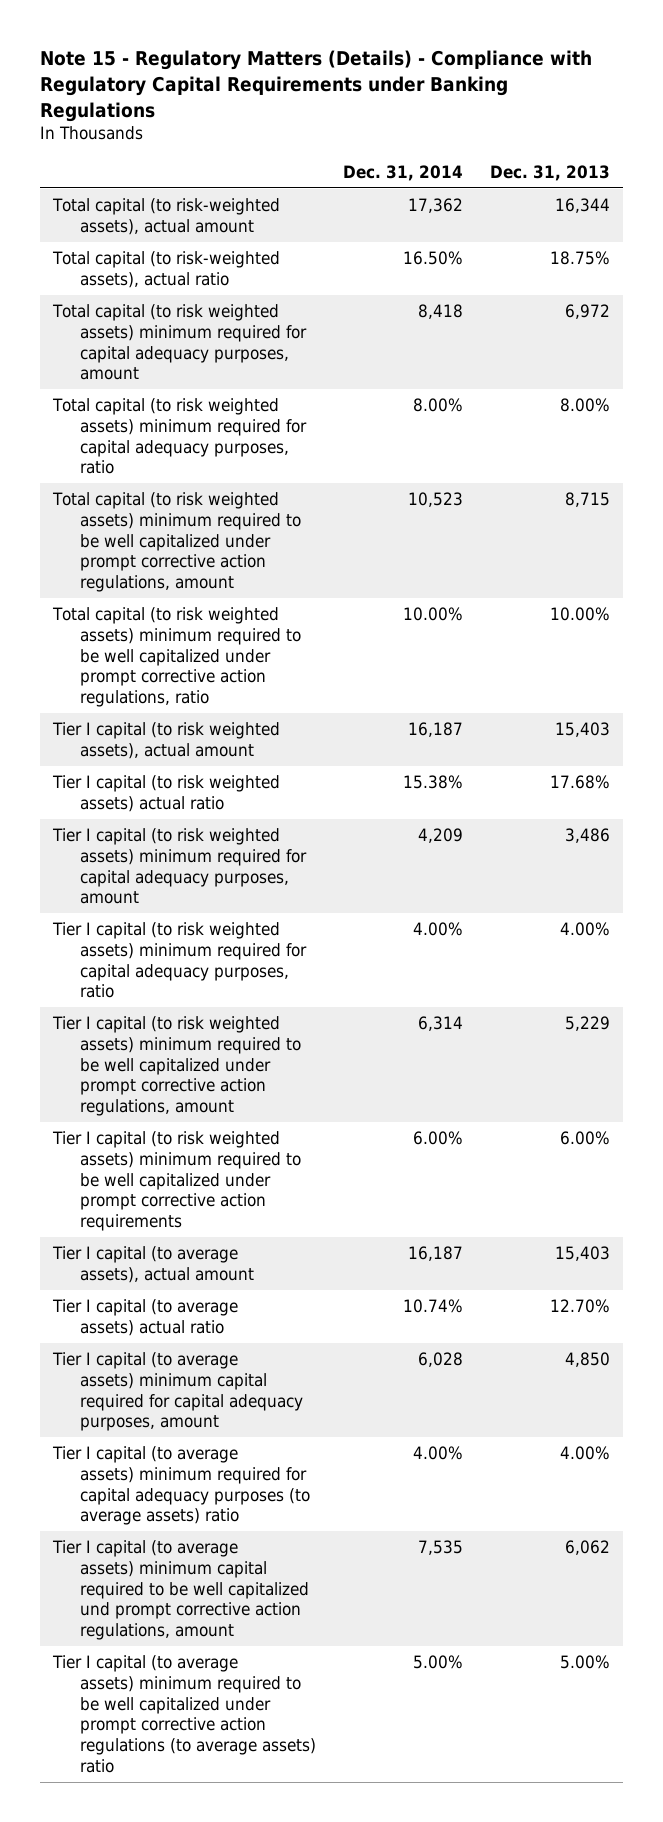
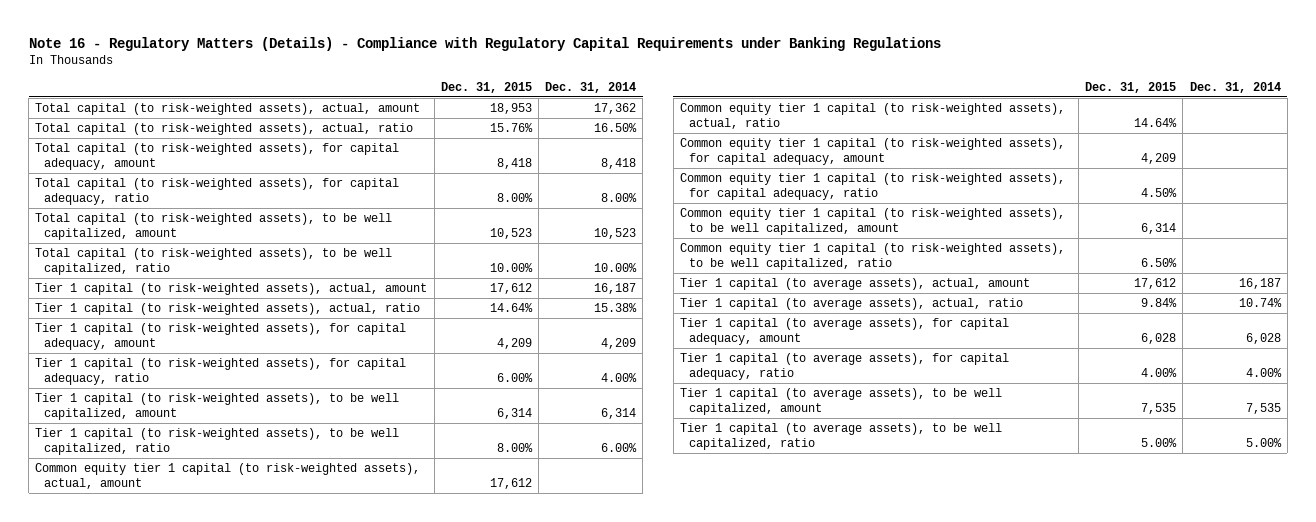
[39,50,592,123] Note 15 - Regulatory Matters (Details) - Compliance with Regulatory Capital Requirements under Banking Regulations -> [28,36,941,51] Note 16 - Regulatory Matters (Details) - Compliance with Regulatory Capital Requirements under Banking Regulations
[489,164,610,181] Dec. 31, 2013 -> none
none -> [440,81,532,93] Dec. 31, 2015
[52,197,281,235] Total capital (to risk-weighted assets), actual amount -> [35,103,421,116] Total capital (to risk-weighted assets), actual, amount
[52,250,281,288] Total capital (to risk-weighted assets), actual ratio -> [35,123,414,136] Total capital (to risk-weighted assets), actual, ratio
[52,303,307,381] Total capital (to risk weighted assets) minimum required for capital adequacy purposes, amount -> [35,143,400,171] Total capital (to risk-weighted assets), for capital adequacy, amount
[52,397,307,475] Total capital (to risk weighted assets) minimum required for capital adequacy purposes, ratio -> [35,178,400,206] Total capital (to risk-weighted assets), for capital adequacy, ratio
[52,491,301,593] Total capital (to risk weighted assets) minimum required to be well capitalized under prompt corrective action regulations, amount -> [35,213,393,241] Total capital (to risk-weighted assets), to be well capitalized, amount
[52,606,301,708] Total capital (to risk weighted assets) minimum required to be well capitalized under prompt corrective action regulations, ratio -> [35,248,393,276] Total capital (to risk-weighted assets), to be well capitalized, ratio
[52,721,281,759] Tier I capital (to risk weighted assets), actual amount -> [35,283,428,296] Tier 1 capital (to risk-weighted assets), actual, amount
[52,774,281,812] Tier I capital (to risk weighted assets) actual ratio -> [35,303,421,316] Tier 1 capital (to risk-weighted assets), actual, ratio
[52,827,307,905] Tier I capital (to risk weighted assets) minimum required for capital adequacy purposes, amount -> [35,323,407,351] Tier 1 capital (to risk-weighted assets), for capital adequacy, amount
[52,921,307,999] Tier I capital (to risk weighted assets) minimum required for capital adequacy purposes, ratio -> [35,358,407,386] Tier 1 capital (to risk-weighted assets), for capital adequacy, ratio
[52,1015,301,1117] Tier I capital (to risk weighted assets) minimum required to be well capitalized under prompt corrective action regulations, amount -> [35,393,400,421] Tier 1 capital (to risk-weighted assets), to be well capitalized, amount
[52,1130,301,1232] Tier I capital (to risk weighted assets) minimum required to be well capitalized under prompt corrective action requirements -> [35,428,400,456] Tier 1 capital (to risk-weighted assets), to be well capitalized, ratio
none -> [35,463,421,490] Common equity tier 1 capital (to risk-weighted assets), actual, amount
none -> [679,103,1065,130] Common equity tier 1 capital (to risk-weighted assets), actual, ratio
none -> [679,138,1065,166] Common equity tier 1 capital (to risk-weighted assets), for capital adequacy, amount
none -> [679,173,1065,201] Common equity tier 1 capital (to risk-weighted assets), for capital adequacy, ratio
none -> [679,208,1065,236] Common equity tier 1 capital (to risk-weighted assets), to be well capitalized, amount
none -> [679,243,1065,271] Common equity tier 1 capital (to risk-weighted assets), to be well capitalized, ratio
[52,1245,254,1283] Tier I capital (to average assets), actual amount -> [679,278,1030,291] Tier 1 capital (to average assets), actual, amount
[52,1298,239,1336] Tier I capital (to average assets) actual ratio -> [679,298,1023,311] Tier 1 capital (to average assets), actual, ratio
[52,1351,303,1432] Tier I capital (to average assets) minimum capital required for capital adequacy purposes, amount -> [679,318,1009,346] Tier 1 capital (to average assets), for capital adequacy, amount
[52,1445,310,1526] Tier I capital (to average assets) minimum required for capital adequacy purposes (to average assets) ratio -> [679,353,1009,381] Tier 1 capital (to average assets), for capital adequacy, ratio
[52,1539,309,1641] Tier I capital (to average assets) minimum capital required to be well capitalized und prompt corrective action regulations, amount -> [679,388,1002,416] Tier 1 capital (to average assets), to be well capitalized, amount
[52,1654,316,1773] Tier I capital (to average assets) minimum required to be well capitalized under prompt corrective action regulations (to average assets) ratio -> [679,423,1002,451] Tier 1 capital (to average assets), to be well capitalized, ratio

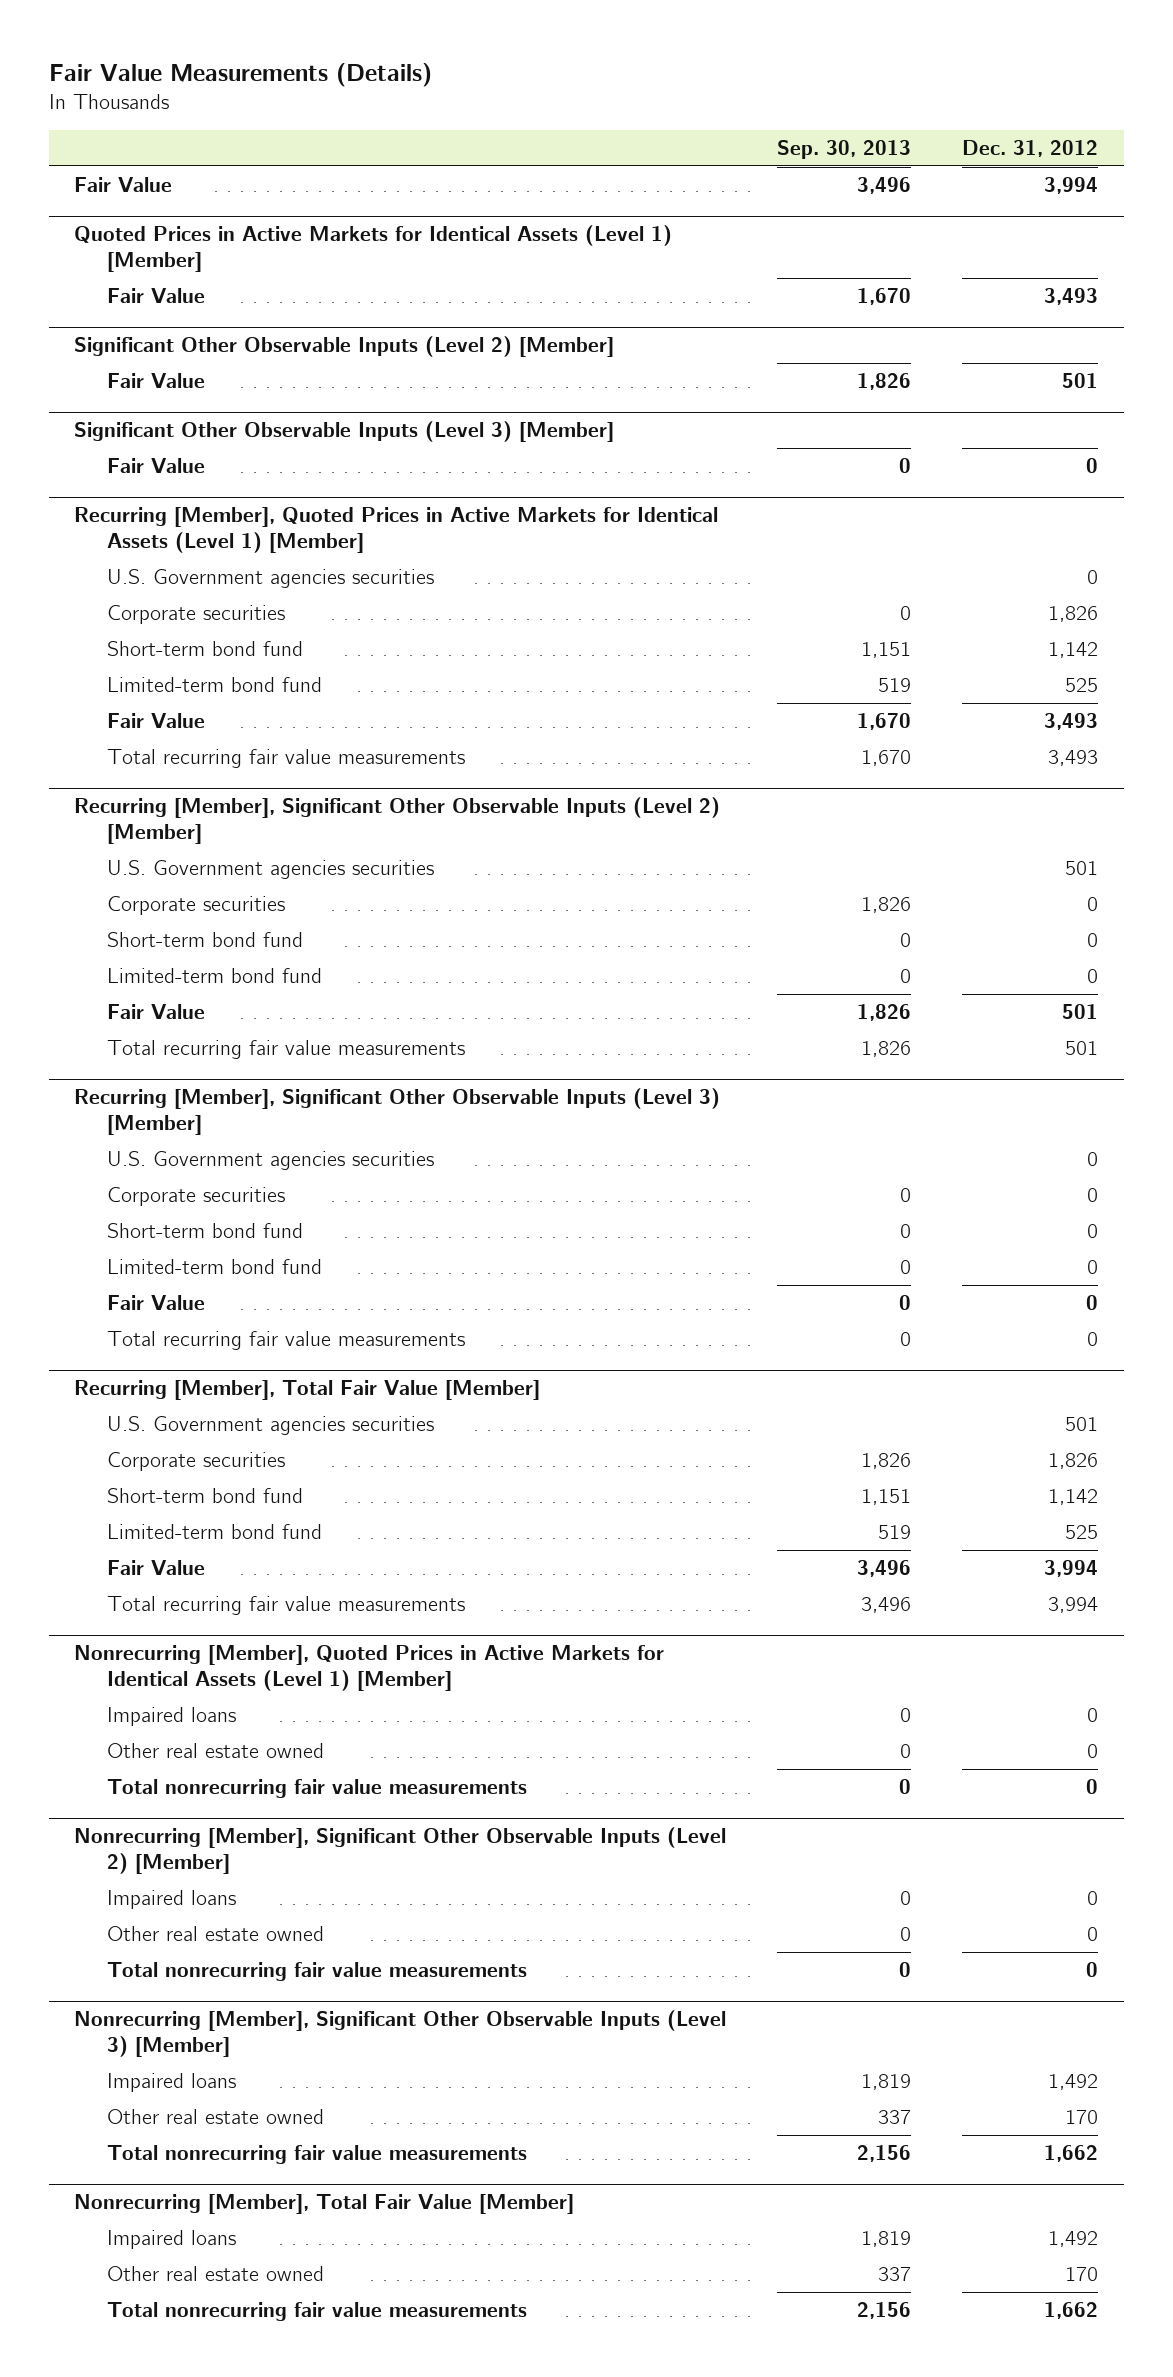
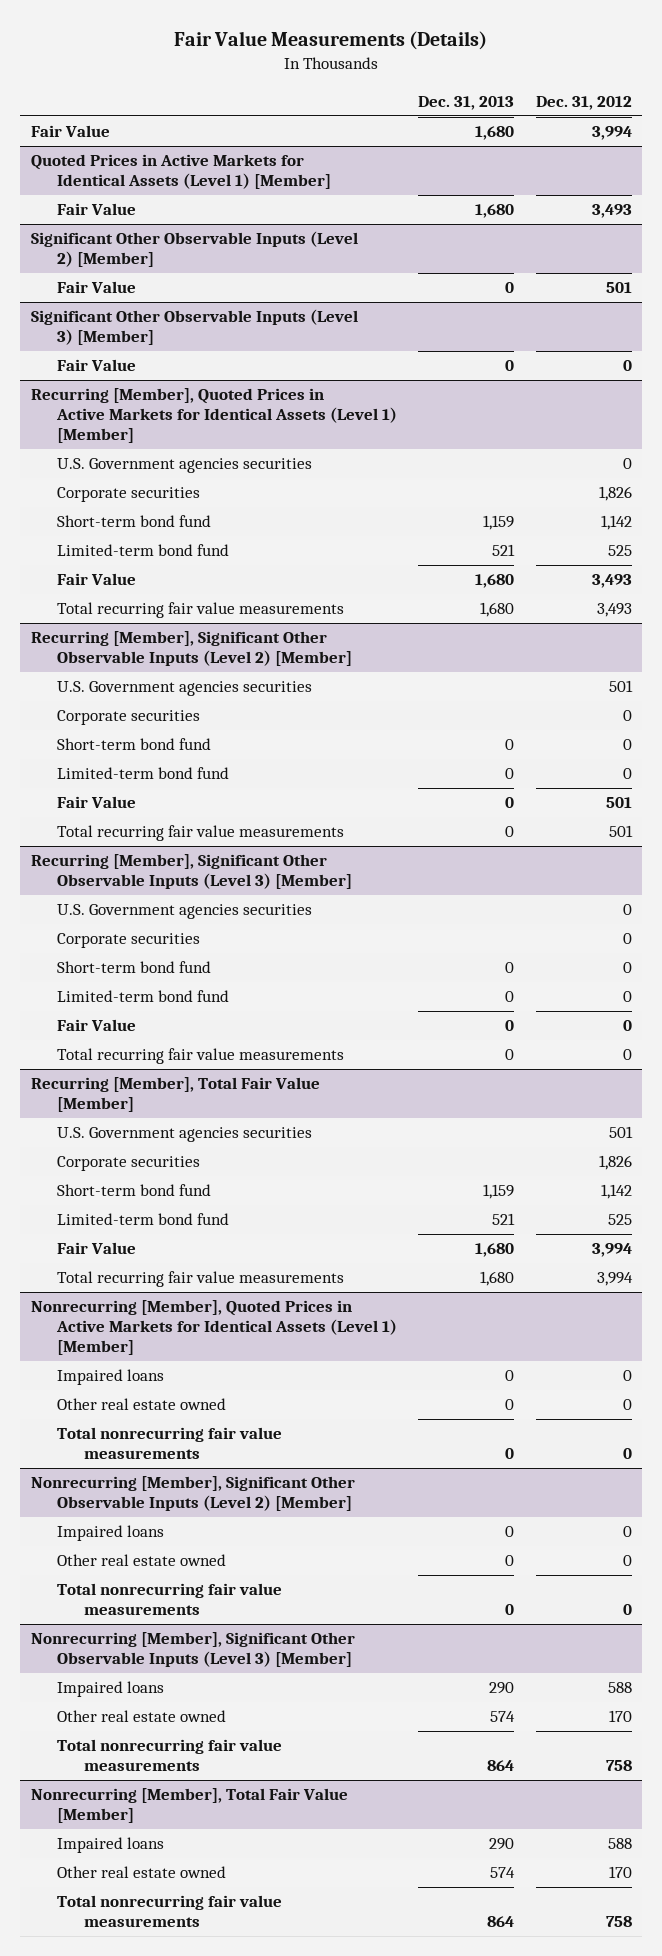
[777,140,912,160] Sep. 30, 2013 -> none
none -> [418,95,515,110] Dec. 31, 2013
[1048,2074,1099,2091] 1,492 -> [607,1682,632,1694] 588
[1044,2145,1099,2163] 1,662 -> [605,1760,632,1772] 758
[1048,2231,1099,2248] 1,492 -> [607,1838,632,1850] 588
[1044,2302,1099,2320] 1,662 -> [605,1916,632,1928] 758

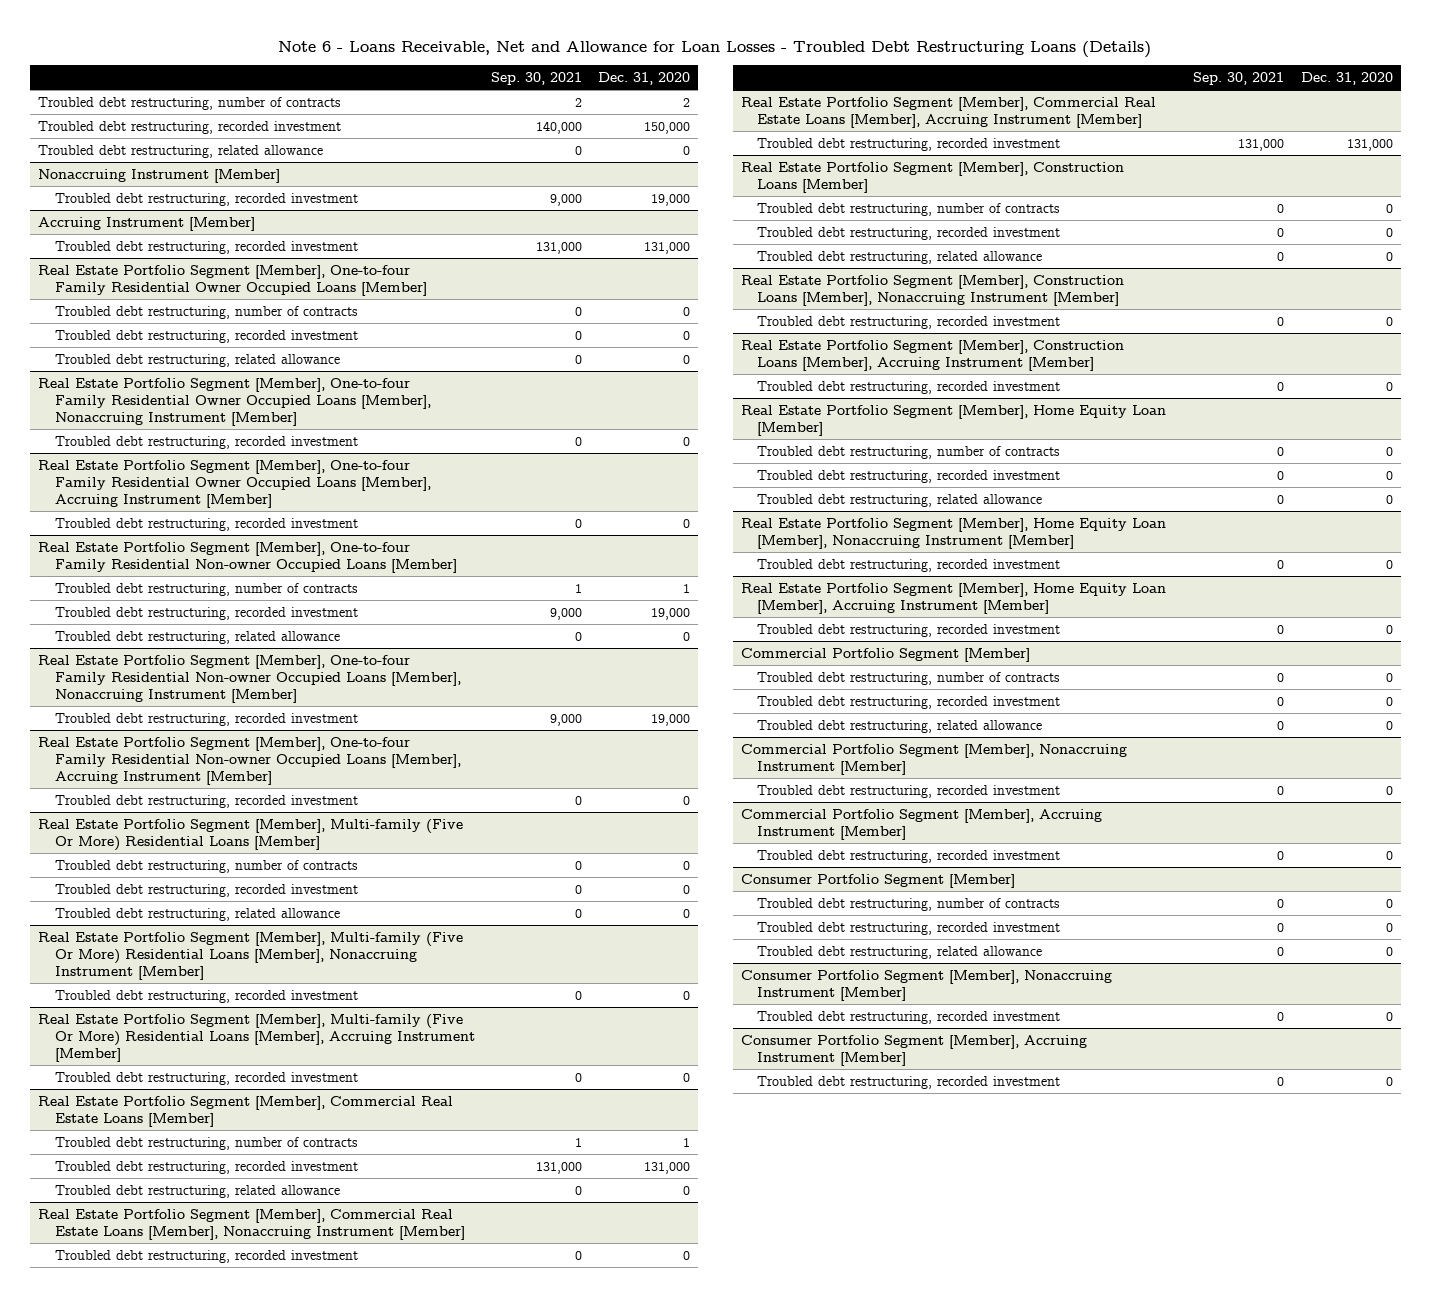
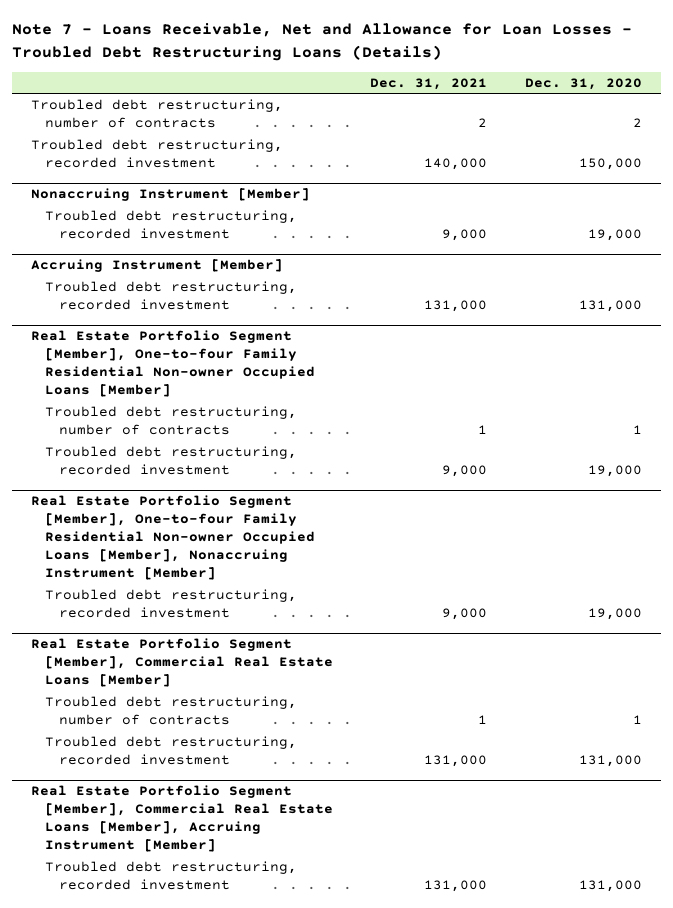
[278,40,1152,58] Note 6 - Loans Receivable, Net and Allowance for Loan Losses - Troubled Debt Restructuring Loans (Details) -> [11,23,632,61] Note 7 - Loans Receivable, Net and Allowance for Loan Losses - Troubled Debt Restructuring Loans (Details)
[491,72,583,86] Sep. 30, 2021 -> none
none -> [370,77,488,90] Dec. 31, 2021
[38,144,324,158] Troubled debt restructuring, related allowance -> none
[38,264,428,296] Real Estate Portfolio Segment [Member], One-to-four Family Residential Owner Occupied Loans [Member] -> none
[55,305,359,319] Troubled debt restructuring, number of contracts -> none
[55,329,359,343] Troubled debt restructuring, recorded investment -> none
[55,353,341,367] Troubled debt restructuring, related allowance -> none
[38,377,432,427] Real Estate Portfolio Segment [Member], One-to-four Family Residential Owner Occupied Loans [Member], Nonaccruing Instrument [Member] -> none
[55,435,359,449] Troubled debt restructuring, recorded investment -> none
[38,459,432,509] Real Estate Portfolio Segment [Member], One-to-four Family Residential Owner Occupied Loans [Member], Accruing Instrument [Member] -> none
[55,517,359,531] Troubled debt restructuring, recorded investment -> none
[55,630,341,644] Troubled debt restructuring, related allowance -> none
[38,736,462,786] Real Estate Portfolio Segment [Member], One-to-four Family Residential Non-owner Occupied Loans [Member], Accruing Instrument [Member] -> none
[55,794,359,808] Troubled debt restructuring, recorded investment -> none
[38,818,464,851] Real Estate Portfolio Segment [Member], Multi-family (Five Or More) Residential Loans [Member] -> none
[55,859,359,873] Troubled debt restructuring, number of contracts -> none
[55,883,359,897] Troubled debt restructuring, recorded investment -> none
[55,907,341,921] Troubled debt restructuring, related allowance -> none
[38,931,464,981] Real Estate Portfolio Segment [Member], Multi-family (Five Or More) Residential Loans [Member], Nonaccruing Instrument [Member] -> none
[55,989,359,1003] Troubled debt restructuring, recorded investment -> none
[38,1013,476,1063] Real Estate Portfolio Segment [Member], Multi-family (Five Or More) Residential Loans [Member], Accruing Instrument [Member] -> none
[55,1071,359,1085] Troubled debt restructuring, recorded investment -> none
[55,1184,341,1198] Troubled debt restructuring, related allowance -> none
[38,1208,466,1240] Real Estate Portfolio Segment [Member], Commercial Real Estate Loans [Member], Nonaccruing Instrument [Member] -> none
[55,1249,359,1263] Troubled debt restructuring, recorded investment -> none
[740,161,1124,193] Real Estate Portfolio Segment [Member], Construction Loans [Member] -> none
[757,202,1061,216] Troubled debt restructuring, number of contracts -> none
[757,226,1061,240] Troubled debt restructuring, recorded investment -> none
[757,250,1043,264] Troubled debt restructuring, related allowance -> none
[740,274,1124,306] Real Estate Portfolio Segment [Member], Construction Loans [Member], Nonaccruing Instrument [Member] -> none
[757,315,1061,329] Troubled debt restructuring, recorded investment -> none
[740,339,1124,371] Real Estate Portfolio Segment [Member], Construction Loans [Member], Accruing Instrument [Member] -> none
[757,380,1061,394] Troubled debt restructuring, recorded investment -> none
[740,404,1166,436] Real Estate Portfolio Segment [Member], Home Equity Loan [Member] -> none
[757,445,1061,459] Troubled debt restructuring, number of contracts -> none
[757,469,1061,483] Troubled debt restructuring, recorded investment -> none
[757,493,1043,507] Troubled debt restructuring, related allowance -> none
[740,517,1166,549] Real Estate Portfolio Segment [Member], Home Equity Loan [Member], Nonaccruing Instrument [Member] -> none
[757,558,1061,572] Troubled debt restructuring, recorded investment -> none
[740,582,1166,614] Real Estate Portfolio Segment [Member], Home Equity Loan [Member], Accruing Instrument [Member] -> none
[757,623,1061,637] Troubled debt restructuring, recorded investment -> none
[740,647,1030,662] Commercial Portfolio Segment [Member] -> none
[757,671,1061,685] Troubled debt restructuring, number of contracts -> none
[757,695,1061,709] Troubled debt restructuring, recorded investment -> none
[757,719,1043,733] Troubled debt restructuring, related allowance -> none
[740,743,1127,775] Commercial Portfolio Segment [Member], Nonaccruing Instrument [Member] -> none
[757,784,1061,798] Troubled debt restructuring, recorded investment -> none
[740,808,1102,840] Commercial Portfolio Segment [Member], Accruing Instrument [Member] -> none
[757,849,1061,863] Troubled debt restructuring, recorded investment -> none
[740,873,1015,888] Consumer Portfolio Segment [Member] -> none
[757,897,1061,911] Troubled debt restructuring, number of contracts -> none
[757,921,1061,935] Troubled debt restructuring, recorded investment -> none
[757,945,1043,959] Troubled debt restructuring, related allowance -> none
[740,969,1112,1001] Consumer Portfolio Segment [Member], Nonaccruing Instrument [Member] -> none
[757,1010,1061,1024] Troubled debt restructuring, recorded investment -> none
[740,1034,1087,1066] Consumer Portfolio Segment [Member], Accruing Instrument [Member] -> none
[757,1075,1061,1089] Troubled debt restructuring, recorded investment -> none

